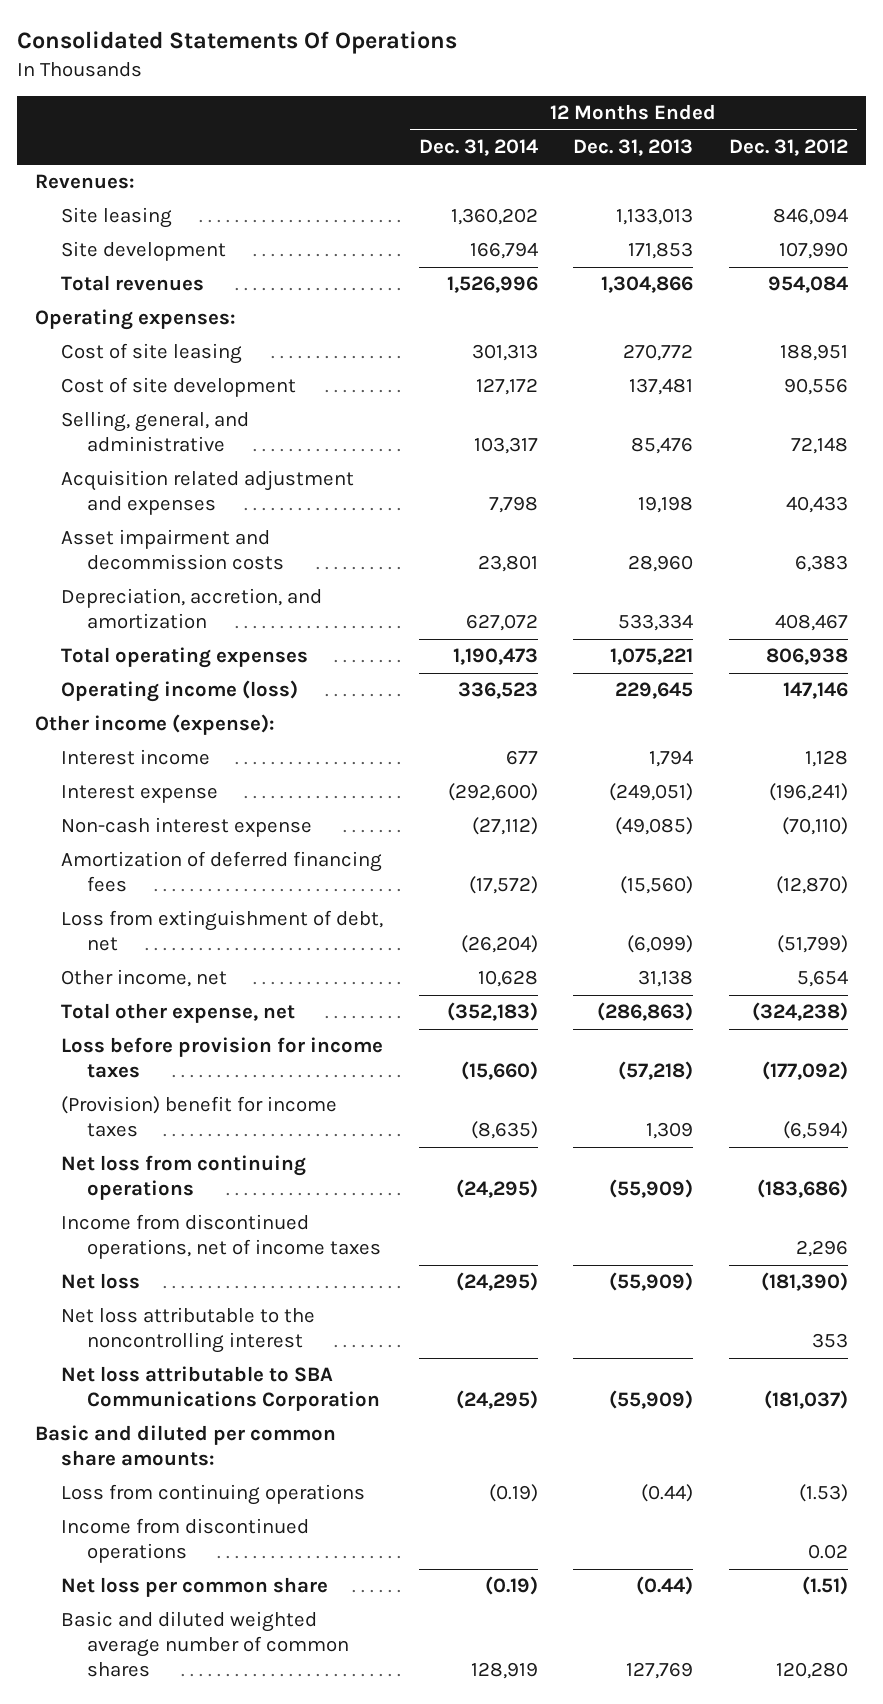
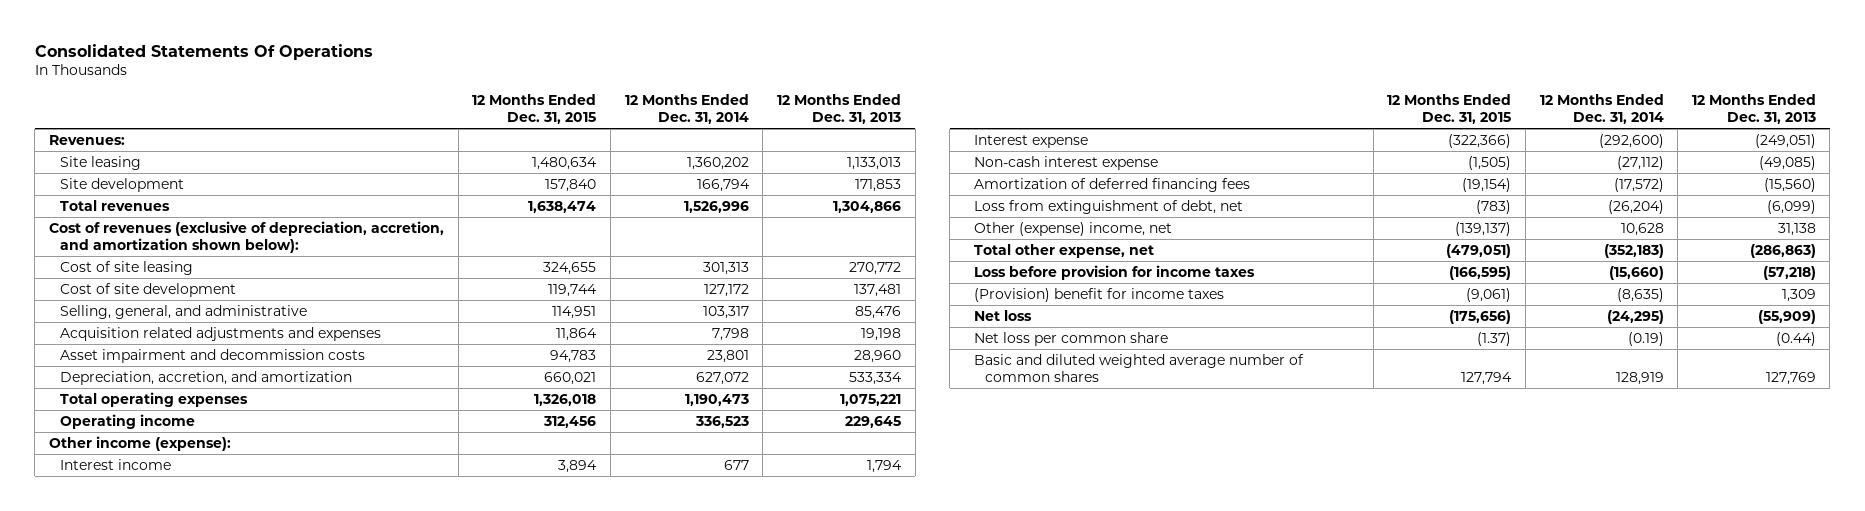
[729,139,849,157] Dec. 31, 2012 -> none
none -> [472,93,597,125] 12 Months Ended Dec. 31, 2015
[34,309,236,331] Operating expenses: -> none
none -> [49,220,445,254] Cost of revenues (exclusive of depreciation, accretion, and amortization shown below):
[60,470,354,516] Acquisition related adjustment and expenses -> [59,326,381,341] Acquisition related adjustments and expenses
[60,680,298,703] Operating income (loss) -> [59,413,195,429] Operating income
[60,969,227,988] Other income, net -> [974,221,1173,236] Other (expense) income, net
[60,1155,306,1201] Net loss from continuing operations -> none
[60,1214,382,1260] Income from discontinued operations, net of income taxes -> none
[60,1307,315,1354] Net loss attributable to the noncontrolling interest -> none
[60,1366,381,1412] Net loss attributable to SBA Communications Corporation -> none
[34,1425,336,1467] Basic and diluted per common share amounts: -> none
[60,1484,365,1506] Loss from continuing operations -> none
[60,1518,309,1564] Income from discontinued operations -> none

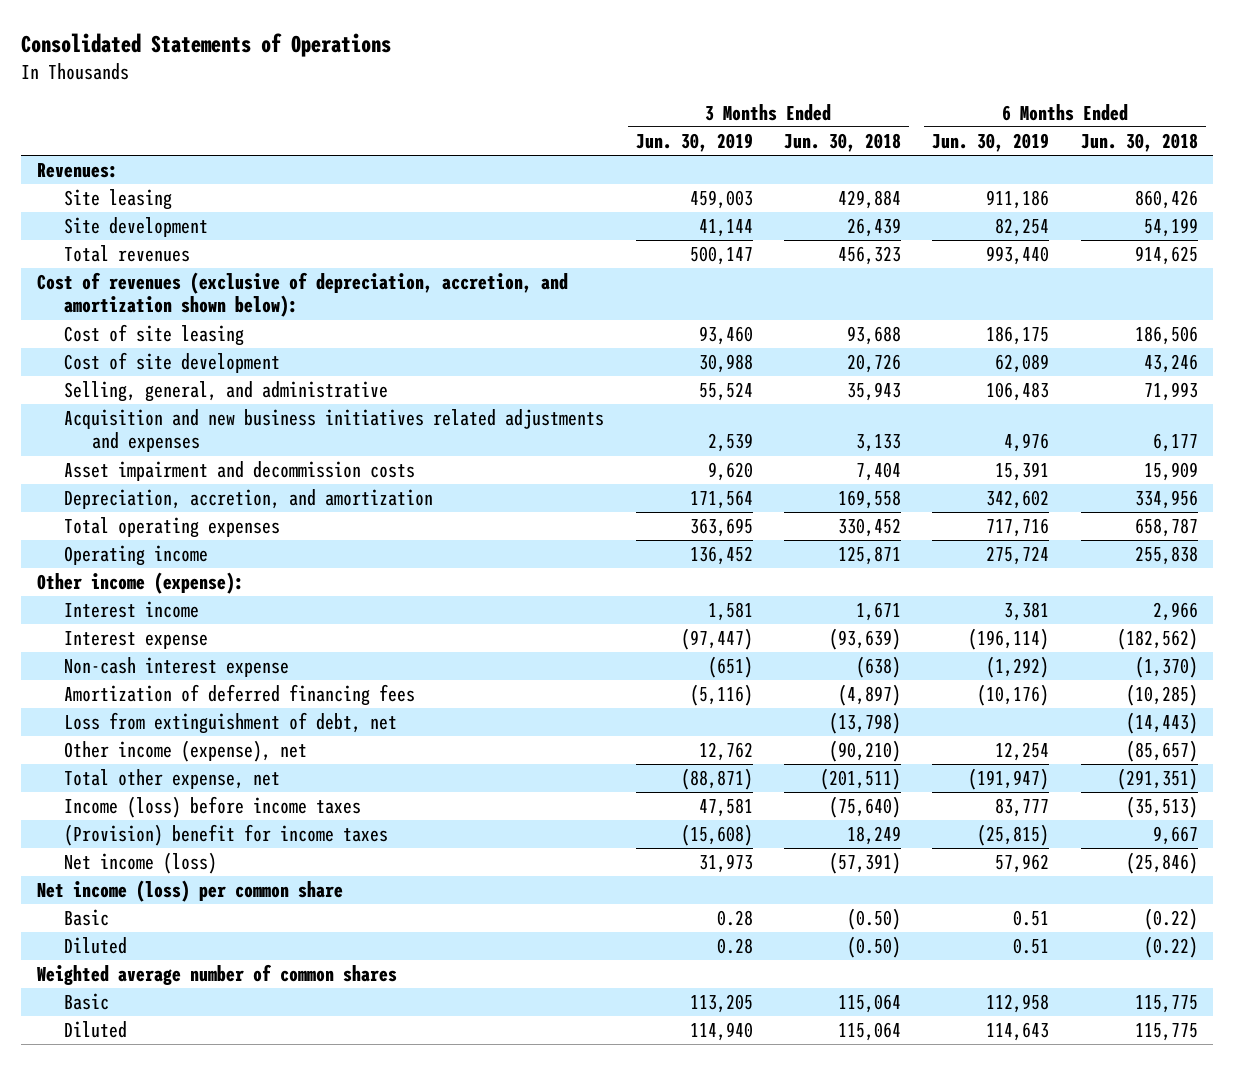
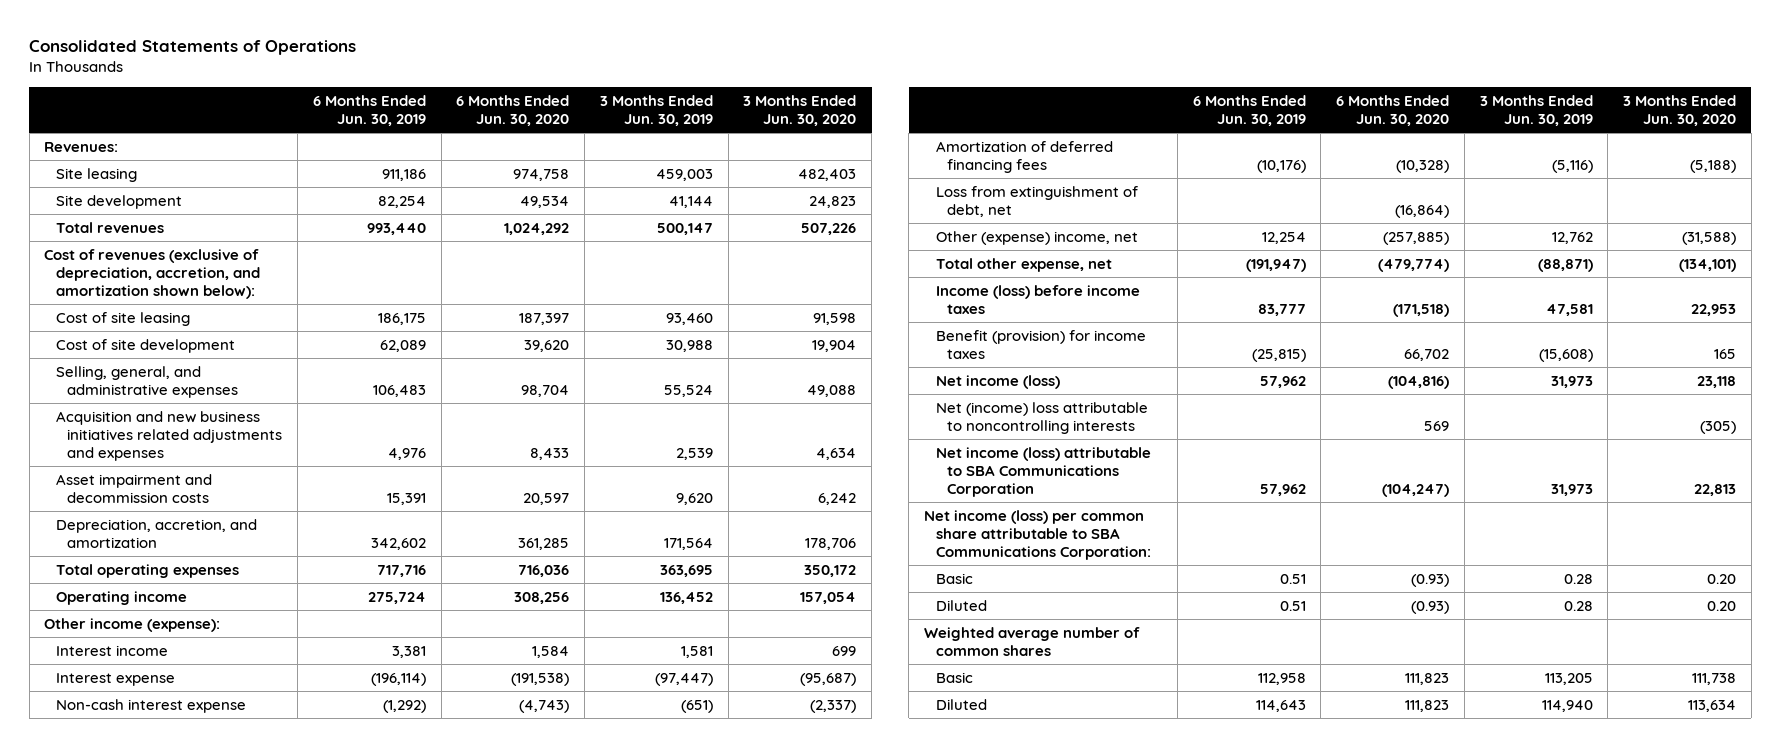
[783,132,901,152] Jun. 30, 2018 -> none
[1080,132,1198,152] Jun. 30, 2018 -> none
none -> [456,94,570,126] 6 Months Ended Jun. 30, 2020
none -> [743,94,857,126] 3 Months Ended Jun. 30, 2020
[64,381,389,403] Selling, general, and administrative -> [55,365,239,398] Selling, general, and administrative expenses
[64,740,308,763] Other income (expense), net -> [935,230,1138,245] Other (expense) income, net
[64,824,389,847] (Provision) benefit for income taxes -> [935,329,1146,359] Benefit (provision) for income taxes
none -> [935,401,1148,434] Net (income) loss attributable to noncontrolling interests
none -> [935,446,1151,497] Net income (loss) attributable to SBA Communications Corporation
[36,880,343,903] Net income (loss) per common share -> [923,509,1151,560] Net income (loss) per common share attributable to SBA Communications Corporation:

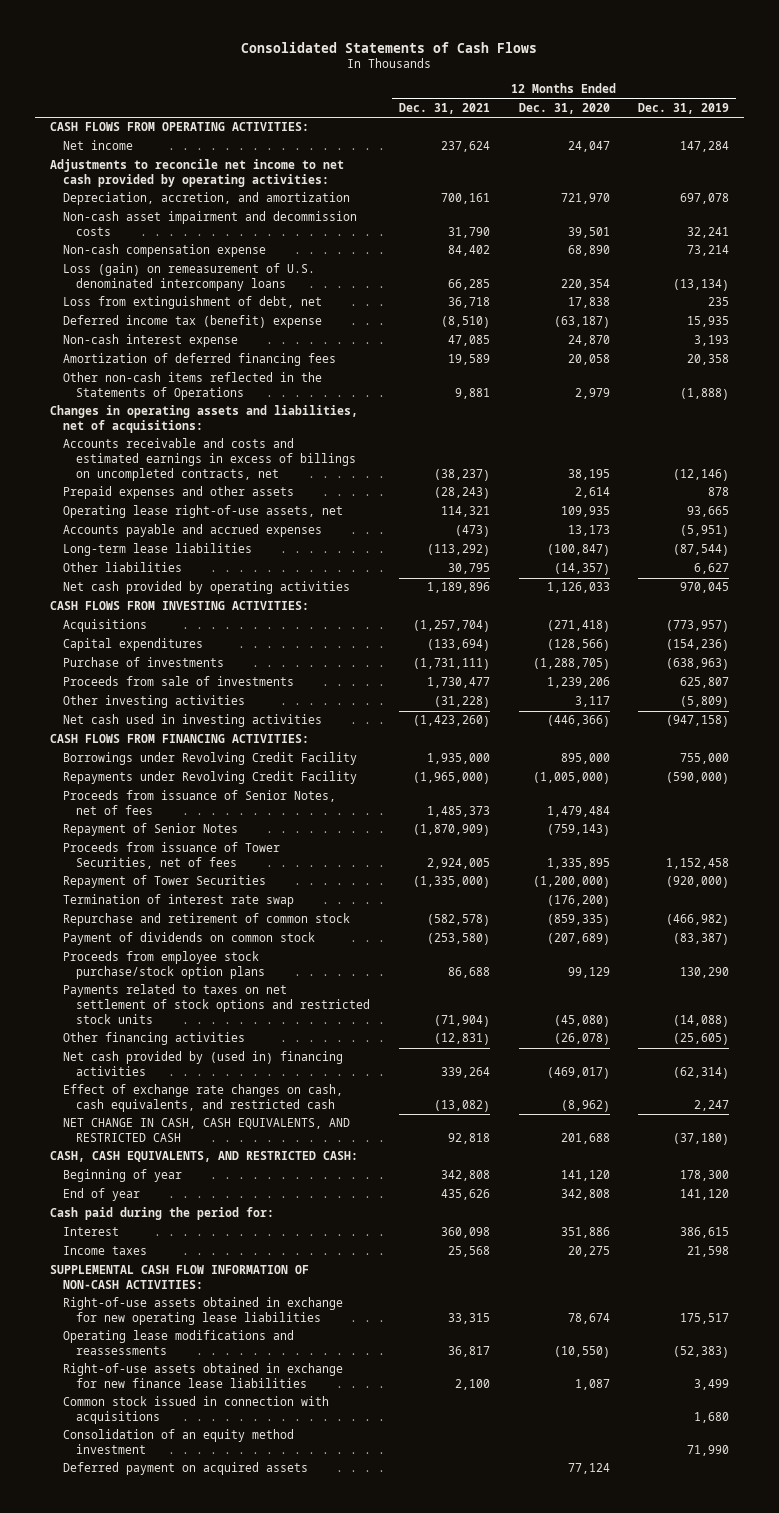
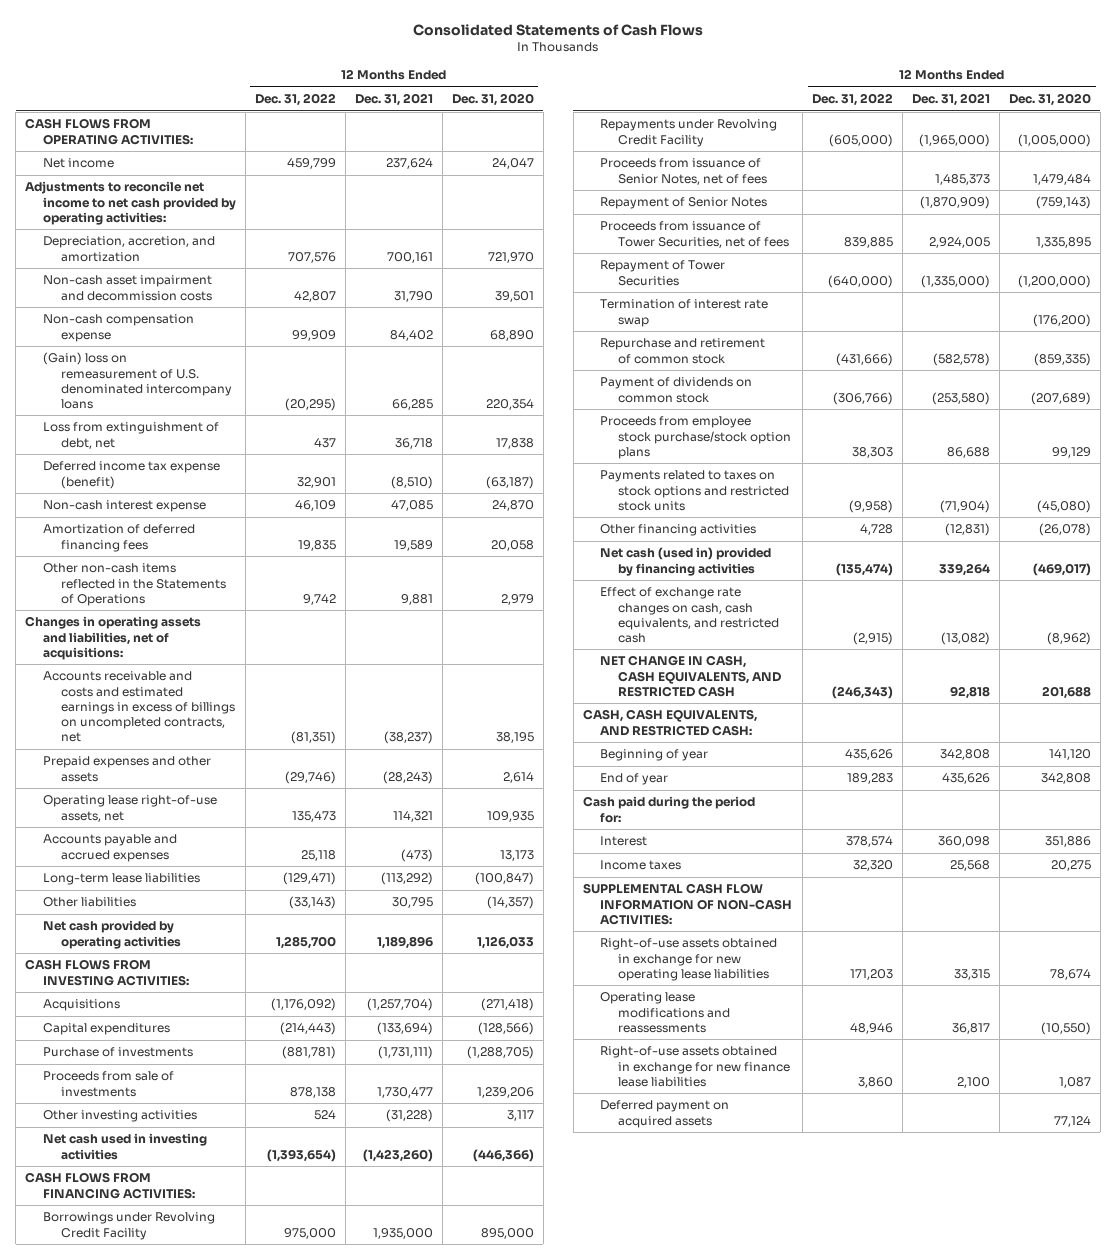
[638,102,730,114] Dec. 31, 2019 -> none
none -> [255,93,337,107] Dec. 31, 2022
[63,263,316,292] Loss (gain) on remeasurement of U.S. denominated intercompany loans -> [43,352,233,409] (Gain) loss on remeasurement of U.S. denominated intercompany loans
[63,315,323,329] Deferred income tax (benefit) expense -> [43,461,221,489] Deferred income tax expense (benefit)
[63,984,371,1024] Payments related to taxes on net settlement of stock options and restricted stock units -> [600,470,790,511] Payments related to taxes on stock options and restricted stock units
[63,1051,344,1077] Net cash provided by (used in) financing activities -> [600,547,772,576] Net cash (used in) provided by financing activities
[63,1396,330,1425] Common stock issued in connection with acquisitions -> none
[63,1429,295,1455] Consolidation of an equity method investment -> none

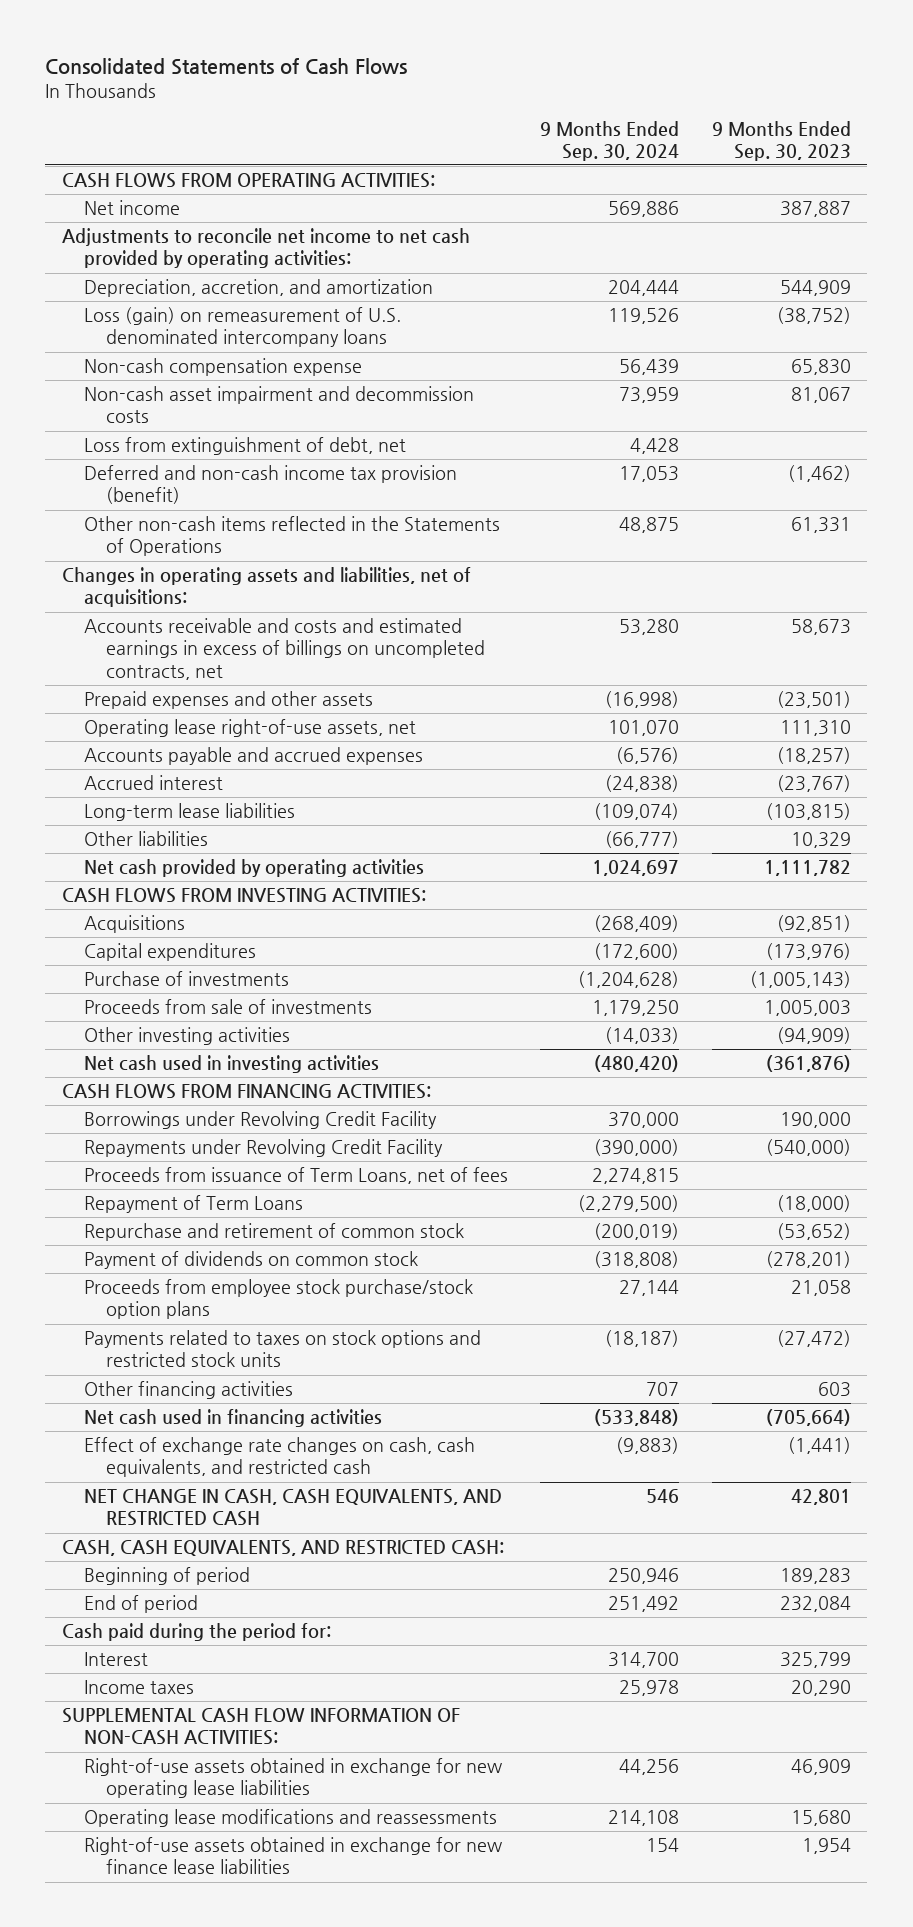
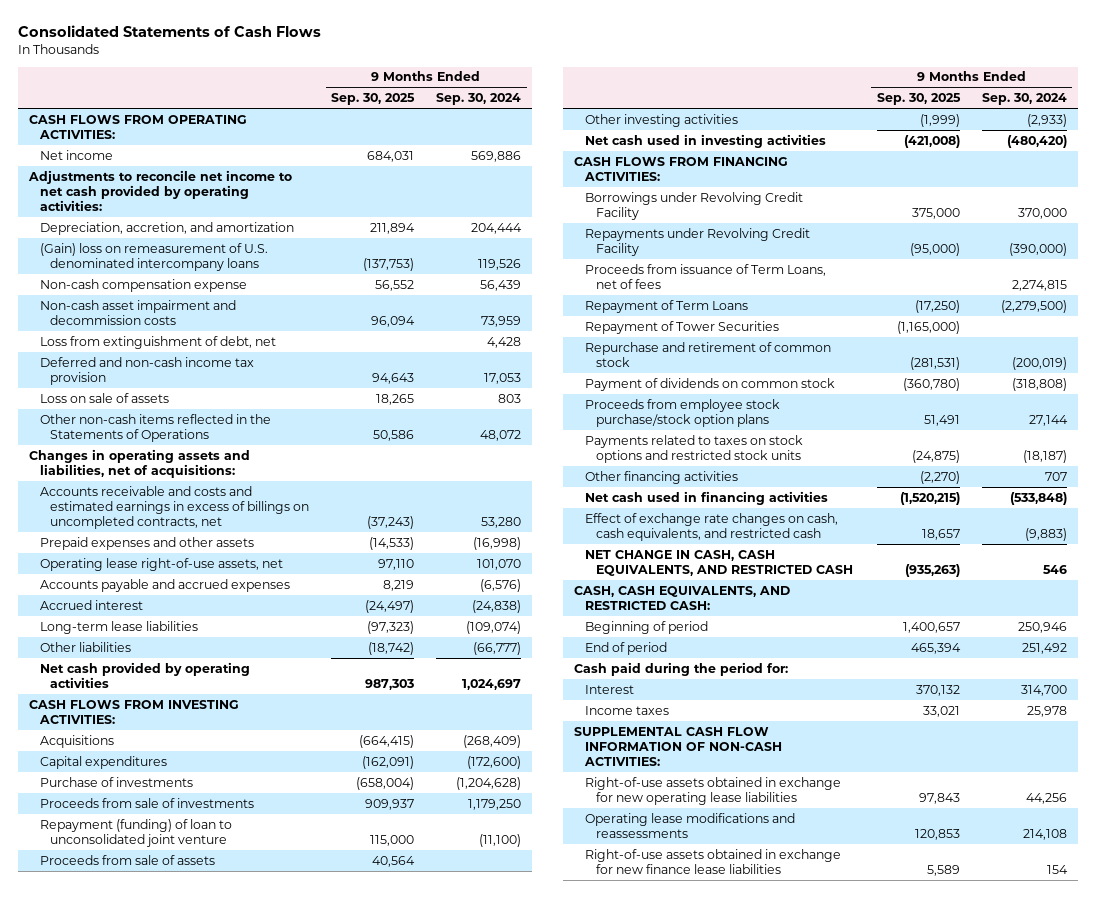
[711,120,851,161] 9 Months Ended Sep. 30, 2023 -> none
none -> [331,93,416,106] Sep. 30, 2025
[84,307,402,348] Loss (gain) on remeasurement of U.S. denominated intercompany loans -> [39,242,268,271] (Gain) loss on remeasurement of U.S. denominated intercompany loans
[84,465,458,505] Deferred and non-cash income tax provision (benefit) -> [39,356,254,385] Deferred and non-cash income tax provision
none -> [39,392,169,403] Loss on sale of assets
[619,517,680,534] 48,875 -> [480,429,522,441] 48,072
none -> [39,818,232,847] Repayment (funding) of loan to unconsolidated joint venture
none -> [39,854,215,865] Proceeds from sale of assets
[605,1027,680,1045] (14,033) -> [1026,113,1067,127] (2,933)
none -> [585,320,780,334] Repayment of Tower Securities

